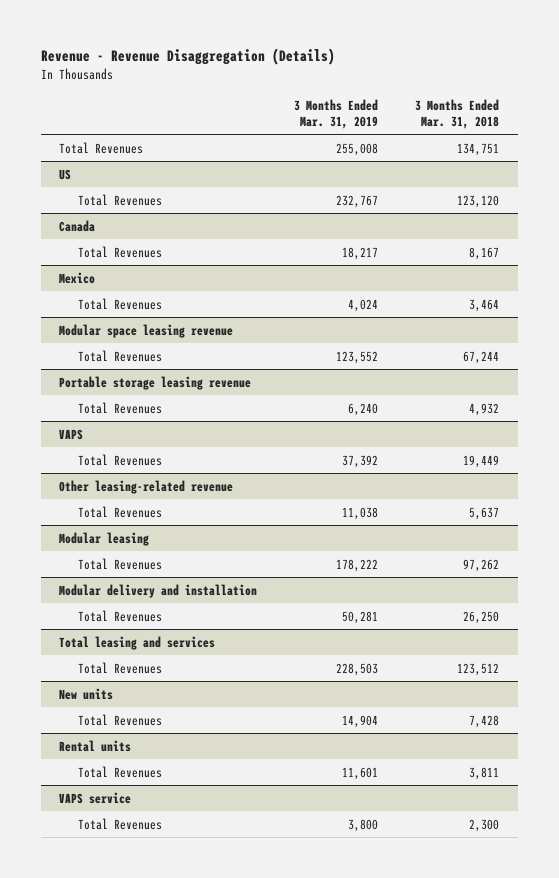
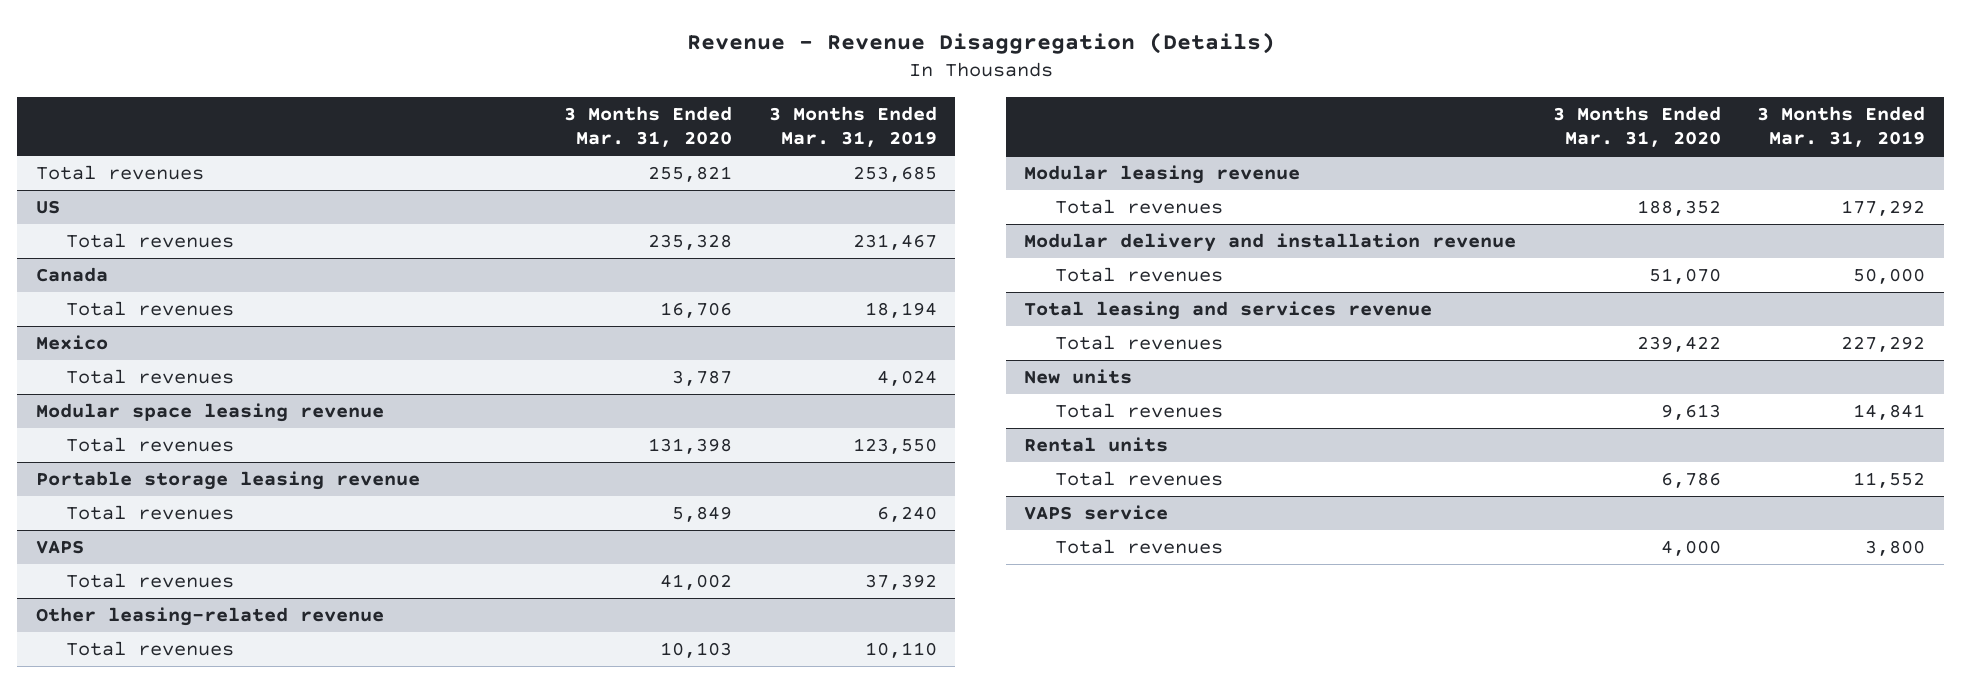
[415,98,500,129] 3 Months Ended Mar. 31, 2018 -> none
none -> [564,105,733,148] 3 Months Ended Mar. 31, 2020
[59,141,144,154] Total Revenues -> [35,165,204,181] Total revenues
[336,142,379,156] 255,008 -> [852,166,937,183] 253,685
[77,193,162,206] Total Revenues -> [66,233,235,249] Total revenues
[336,194,379,208] 232,767 -> [852,234,937,251] 231,467
[77,245,162,258] Total Revenues -> [66,301,235,317] Total revenues
[342,246,379,260] 18,217 -> [864,302,937,319] 18,194
[77,297,162,310] Total Revenues -> [66,369,235,385] Total revenues
[77,349,162,362] Total Revenues -> [66,437,235,453] Total revenues
[336,350,379,364] 123,552 -> [852,438,937,455] 123,550
[77,401,162,414] Total Revenues -> [66,505,235,521] Total revenues
[77,453,162,466] Total Revenues -> [66,573,235,589] Total revenues
[77,505,162,518] Total Revenues -> [66,641,235,657] Total revenues
[342,506,379,520] 11,038 -> [864,642,937,659] 10,110
[59,531,150,546] Modular leasing -> [1024,165,1301,185] Modular leasing revenue
[77,557,162,570] Total Revenues -> [1055,199,1224,215] Total revenues
[336,558,379,572] 178,222 -> [1841,200,1926,217] 177,292
[59,583,258,598] Modular delivery and installation -> [1024,233,1517,253] Modular delivery and installation revenue
[77,609,162,622] Total Revenues -> [1055,267,1224,283] Total revenues
[342,610,379,624] 50,281 -> [1853,268,1926,285] 50,000
[59,635,216,650] Total leasing and services -> [1024,301,1433,321] Total leasing and services revenue
[77,661,162,674] Total Revenues -> [1055,335,1224,351] Total revenues
[336,662,379,676] 228,503 -> [1841,336,1926,353] 227,292
[77,713,162,726] Total Revenues -> [1055,403,1224,419] Total revenues
[342,714,379,728] 14,904 -> [1853,404,1926,421] 14,841
[77,765,162,778] Total Revenues -> [1055,471,1224,487] Total revenues
[342,766,379,780] 11,601 -> [1853,472,1926,489] 11,552
[77,817,162,830] Total Revenues -> [1055,539,1224,555] Total revenues

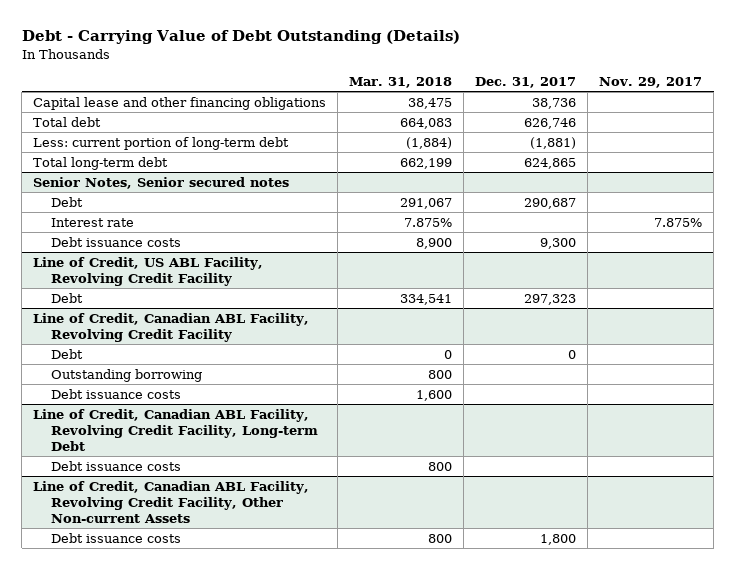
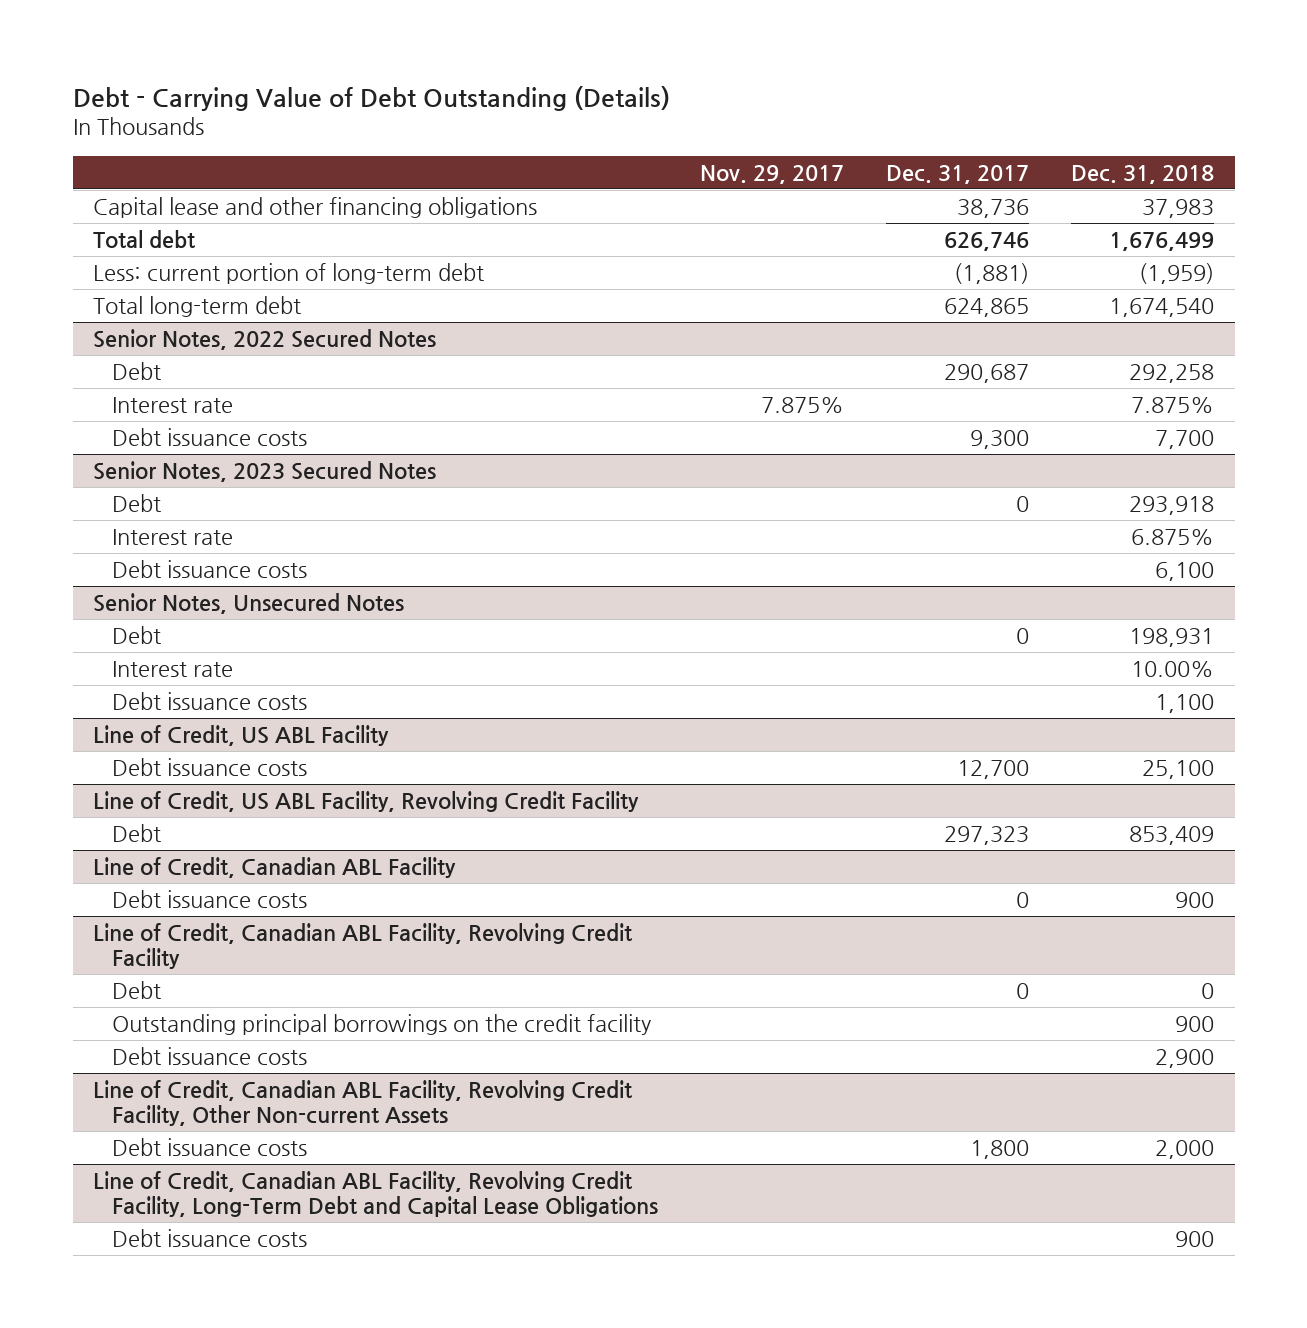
[349,77,453,89] Mar. 31, 2018 -> none
none -> [1070,164,1214,184] Dec. 31, 2018
[33,176,290,189] Senior Notes, Senior secured notes -> [93,329,437,351] Senior Notes, 2022 Secured Notes
none -> [93,461,437,483] Senior Notes, 2023 Secured Notes
none -> [112,494,162,513] Debt
none -> [112,529,234,546] Interest rate
none -> [112,560,308,579] Debt issuance costs
none -> [93,593,405,615] Senior Notes, Unsecured Notes
none -> [112,626,162,645] Debt
none -> [112,661,234,678] Interest rate
none -> [112,692,308,711] Debt issuance costs
none -> [93,725,390,747] Line of Credit, US ABL Facility
none -> [112,758,308,777] Debt issuance costs
none -> [93,857,457,879] Line of Credit, Canadian ABL Facility
none -> [112,890,308,909] Debt issuance costs
[50,388,181,399] Debt issuance costs -> none
[33,408,318,451] Line of Credit, Canadian ABL Facility, Revolving Credit Facility, Long-term Debt -> none
[50,368,202,382] Outstanding borrowing -> [112,1014,652,1036] Outstanding principal borrowings on the credit facility
none -> [93,1171,659,1217] Line of Credit, Canadian ABL Facility, Revolving Credit Facility, Long-Term Debt and Capital Lease Obligations
none -> [112,1229,308,1248] Debt issuance costs

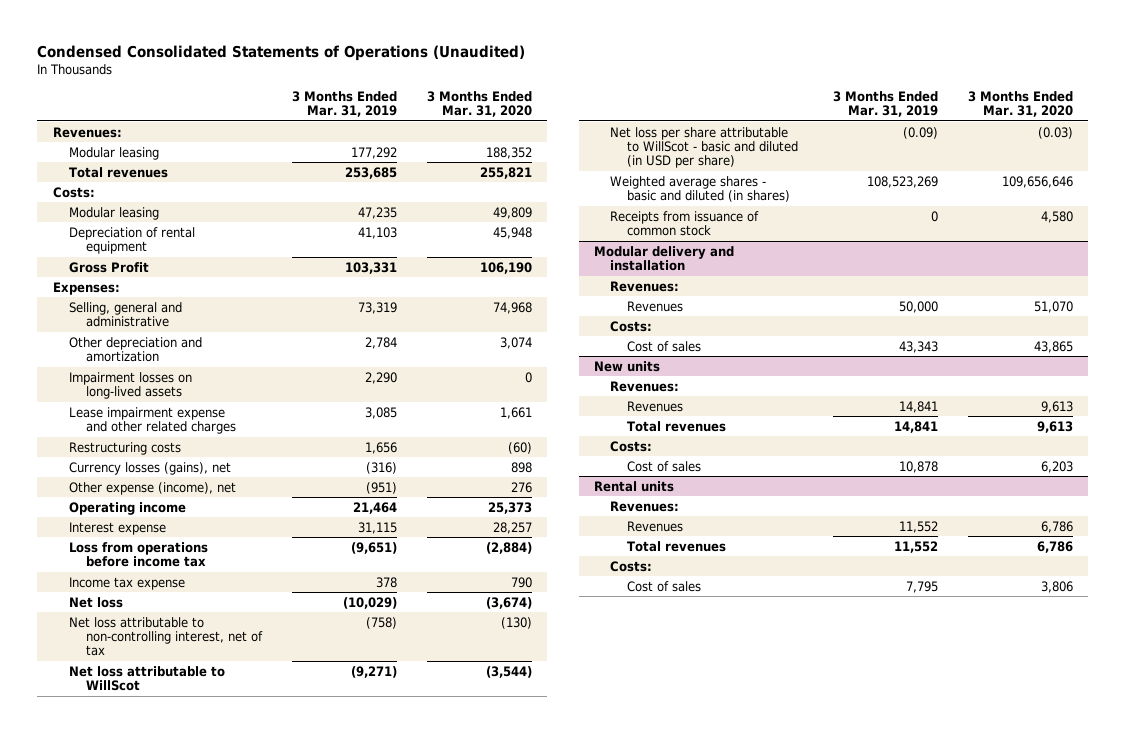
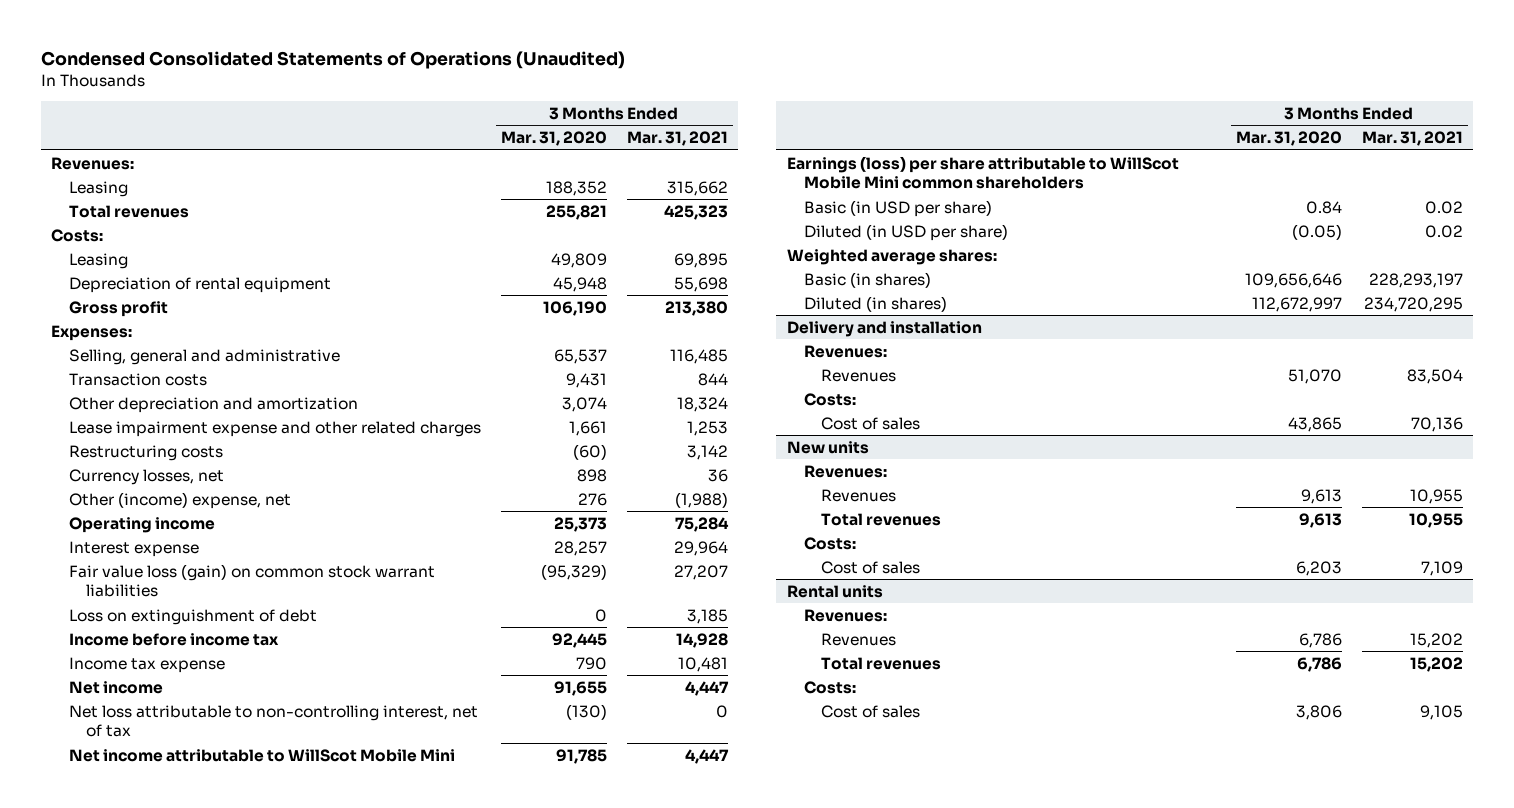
[292,90,398,118] 3 Months Ended Mar. 31, 2019 -> none
none -> [626,131,728,147] Mar. 31, 2021
[69,146,160,160] Modular leasing -> [68,180,128,197] Leasing
[69,206,160,220] Modular leasing -> [68,252,128,269] Leasing
[69,261,150,273] Gross Profit -> [68,300,168,317] Gross profit
[493,301,533,314] 74,968 -> [553,348,607,364] 65,537
none -> [68,372,207,386] Transaction costs
[69,371,193,400] Impairment losses on long-lived assets -> none
[69,461,232,475] Currency losses (gains), net -> [68,468,224,485] Currency losses, net
[69,481,237,495] Other expense (income), net -> [68,491,291,509] Other (income) expense, net
none -> [68,563,435,598] Fair value loss (gain) on common stock warrant liabilities
none -> [68,608,317,625] Loss on extinguishment of debt
[69,541,209,568] Loss from operations before income tax -> [68,632,279,646] Income before income tax
[486,541,533,554] (2,884) -> [551,632,607,648] 92,445
[69,596,124,608] Net loss -> [68,680,163,694] Net income
[486,596,533,609] (3,674) -> [553,680,607,696] 91,655
[610,126,798,169] Net loss per share attributable to WillScot - basic and diluted (in USD per share) -> none
[610,210,760,237] Receipts from issuance of common stock -> none
[69,665,226,692] Net loss attributable to WillScot -> [68,748,455,762] Net income attributable to WillScot Mobile Mini
[486,665,533,678] (3,544) -> [555,748,607,764] 91,785
none -> [786,155,1179,190] Earnings (loss) per share attributable to WillScot Mobile Mini common shareholders
none -> [803,199,992,217] Basic (in USD per share)
none -> [803,223,1008,241] Diluted (in USD per share)
none -> [786,248,997,265] Weighted average shares:
[610,175,790,203] Weighted average shares - basic and diluted (in shares) -> [803,271,931,288] Basic (in shares)
none -> [803,295,947,312] Diluted (in shares)
[593,245,734,272] Modular delivery and installation -> [786,320,982,337] Delivery and installation

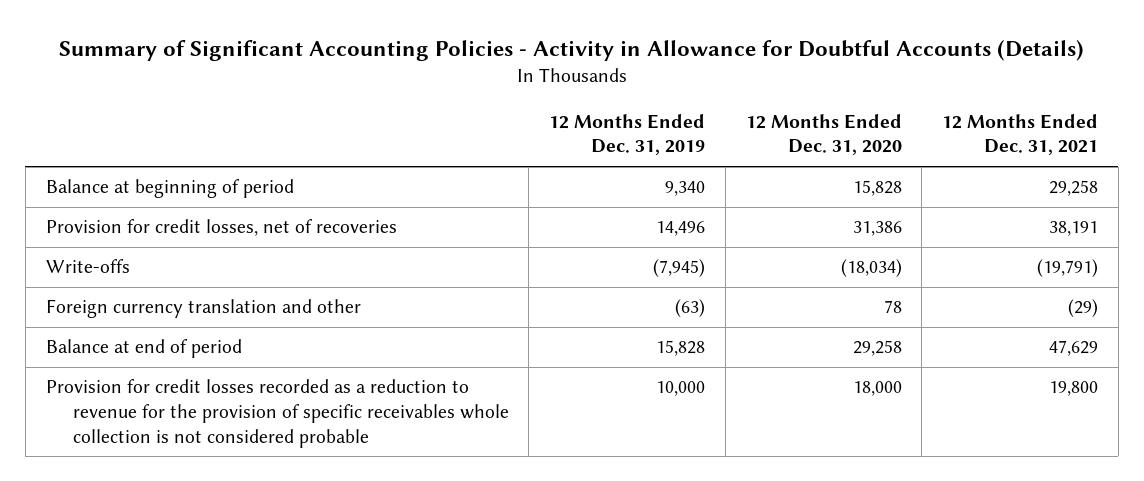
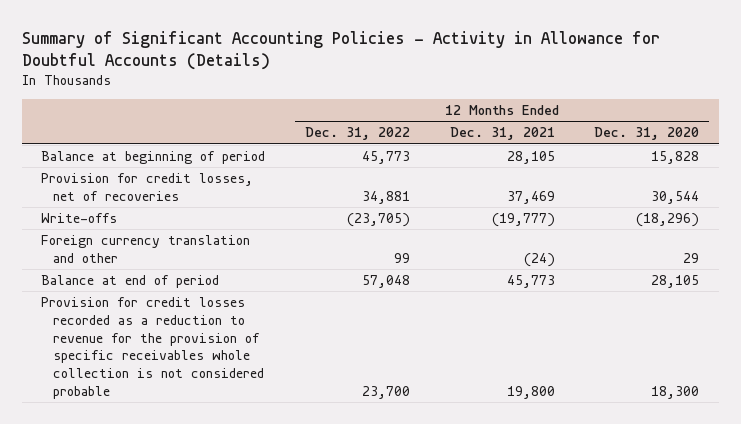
[549,113,706,156] 12 Months Ended Dec. 31, 2019 -> none
none -> [304,127,410,141] Dec. 31, 2022
[1049,180,1099,197] 29,258 -> [506,151,555,165] 28,105
[852,221,902,237] 31,386 -> [651,190,700,204] 30,544
[1049,221,1099,237] 38,191 -> [506,190,555,204] 37,469
[840,259,902,278] (18,034) -> [636,213,700,228] (18,296)
[1037,259,1099,278] (19,791) -> [491,213,555,228] (19,777)
[883,300,902,314] 78 -> [683,252,700,263] 29
[1068,299,1099,318] (29) -> [523,252,555,267] (24)
[852,340,902,357] 29,258 -> [651,275,700,289] 28,105
[1049,340,1099,357] 47,629 -> [506,275,555,289] 45,773
[852,381,902,397] 18,000 -> [651,386,700,400] 18,300

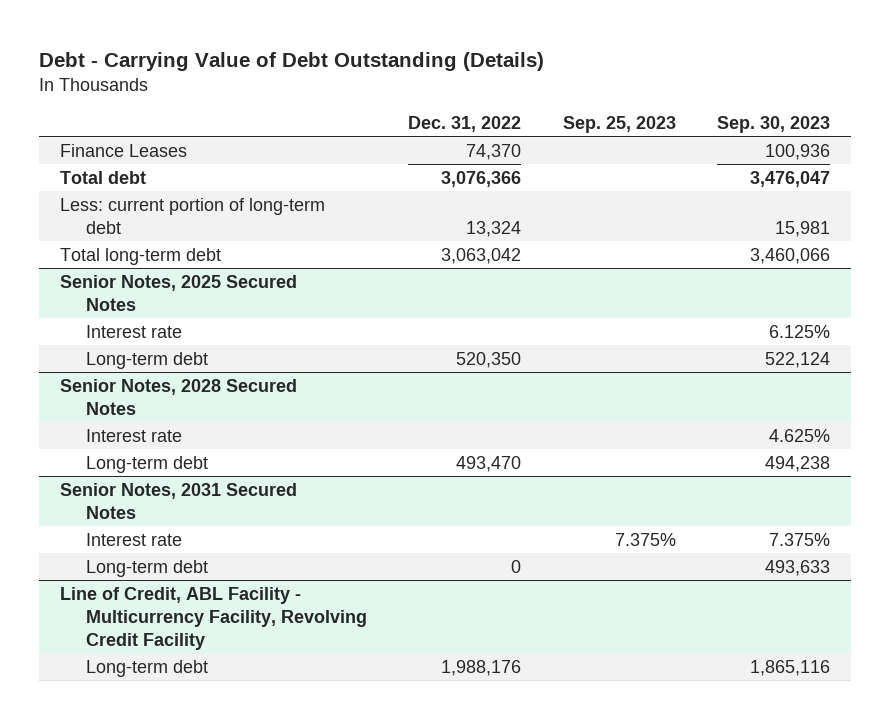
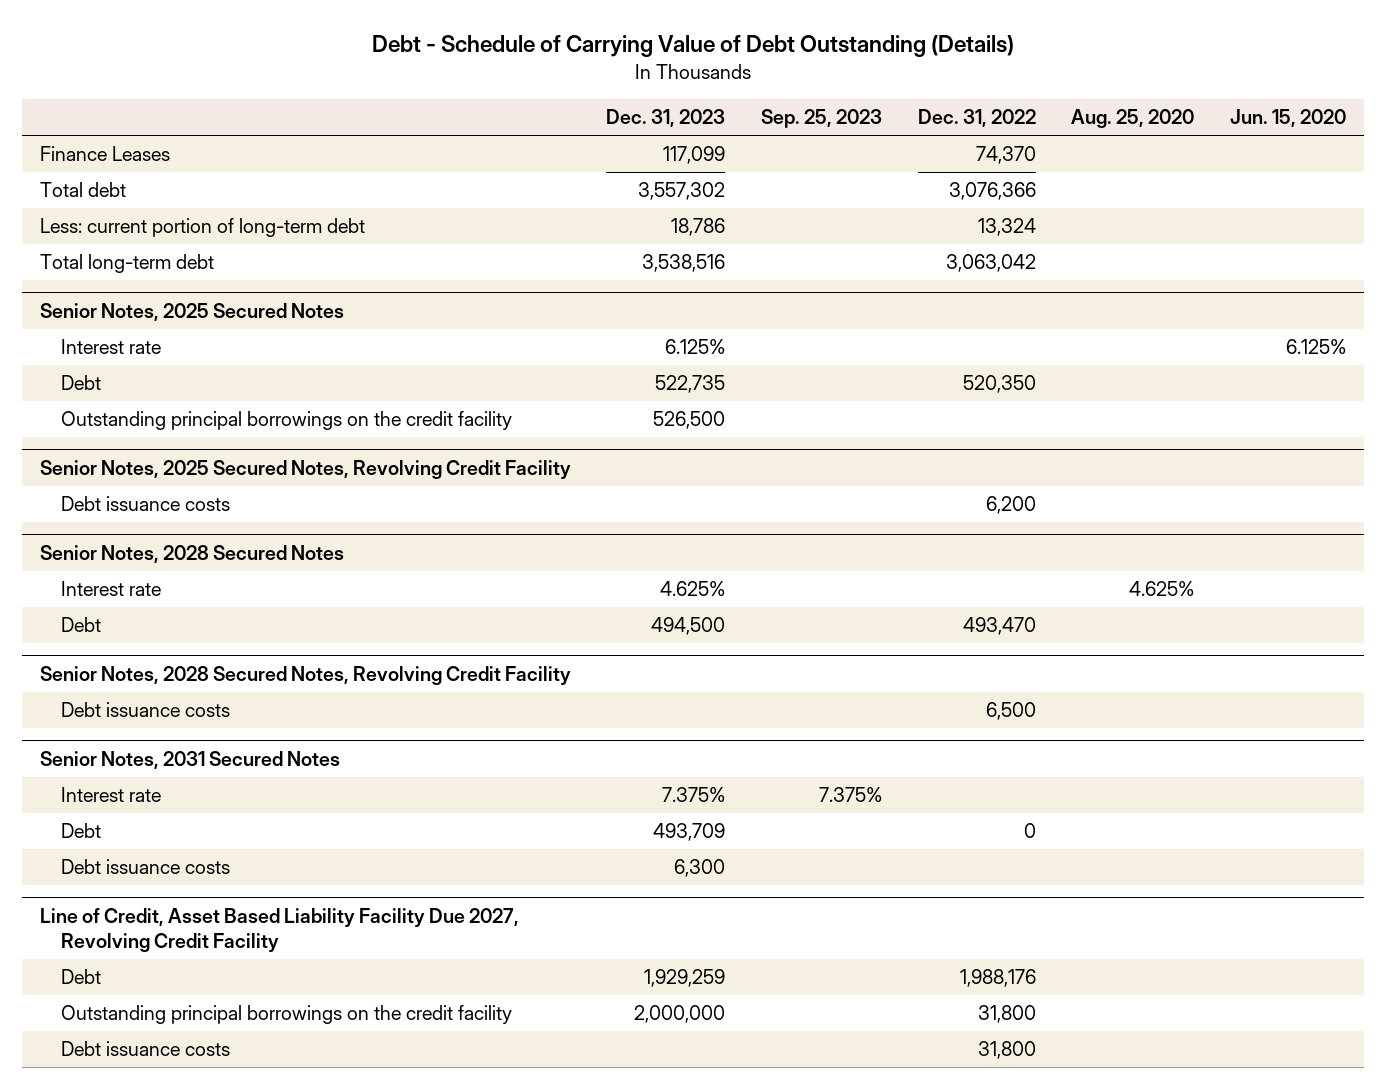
[39,52,545,72] Debt - Carrying Value of Debt Outstanding (Details) -> [371,35,1014,58] Debt - Schedule of Carrying Value of Debt Outstanding (Details)
[717,115,831,133] Sep. 30, 2023 -> none
none -> [606,109,726,128] Dec. 31, 2023
none -> [1071,109,1195,129] Aug. 25, 2020
none -> [1229,109,1346,128] Jun. 15, 2020
[85,351,208,369] Long-term debt -> [61,375,102,391] Debt
none -> [61,411,513,431] Outstanding principal borrowings on the credit facility
none -> [39,460,571,480] Senior Notes, 2025 Secured Notes, Revolving Credit Facility
none -> [61,496,231,512] Debt issuance costs
[85,455,208,473] Long-term debt -> [61,617,102,633] Debt
none -> [39,666,571,686] Senior Notes, 2028 Secured Notes, Revolving Credit Facility
none -> [61,702,231,718] Debt issuance costs
[60,586,367,650] Line of Credit, ABL Facility - Multicurrency Facility, Revolving Credit Facility -> none
[85,559,208,577] Long-term debt -> [61,823,102,839] Debt
none -> [61,859,231,875] Debt issuance costs
none -> [39,908,519,953] Line of Credit, Asset Based Liability Facility Due 2027, Revolving Credit Facility
[85,659,208,677] Long-term debt -> [61,969,102,985] Debt
none -> [61,1005,513,1025] Outstanding principal borrowings on the credit facility
none -> [61,1041,231,1057] Debt issuance costs

